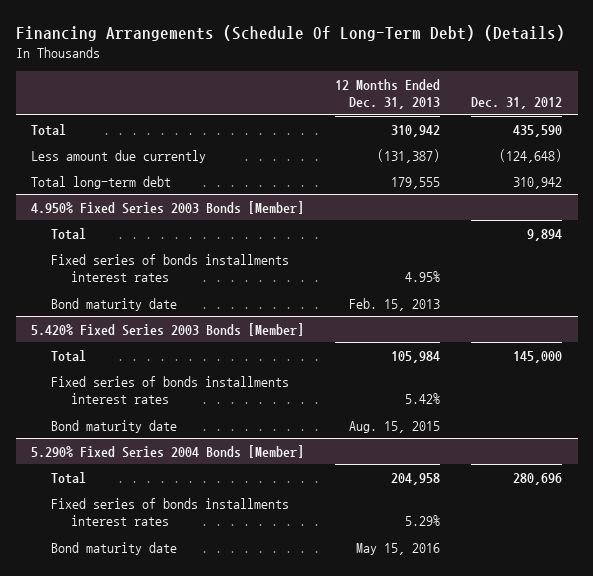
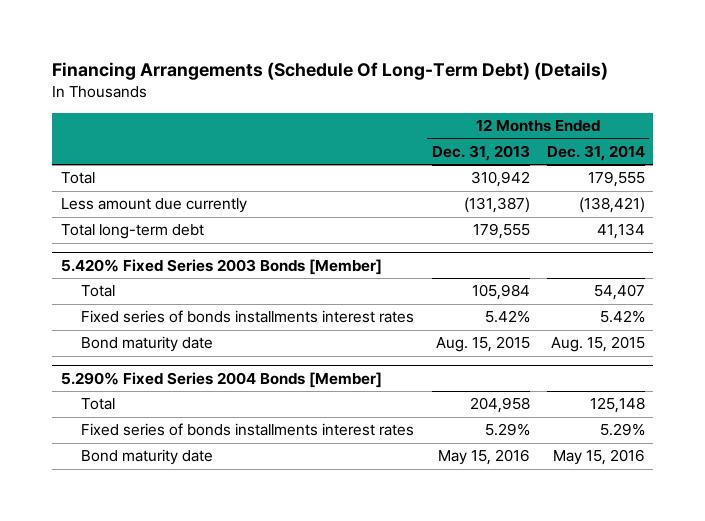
[471,97,563,110] Dec. 31, 2012 -> none
none -> [546,144,645,161] Dec. 31, 2014
[31,200,305,214] 4.950% Fixed Series 2003 Bonds [Member] -> none
[51,227,87,240] Total -> none
[51,253,290,283] Fixed series of bonds installments interest rates -> none
[51,297,178,311] Bond maturity date -> none

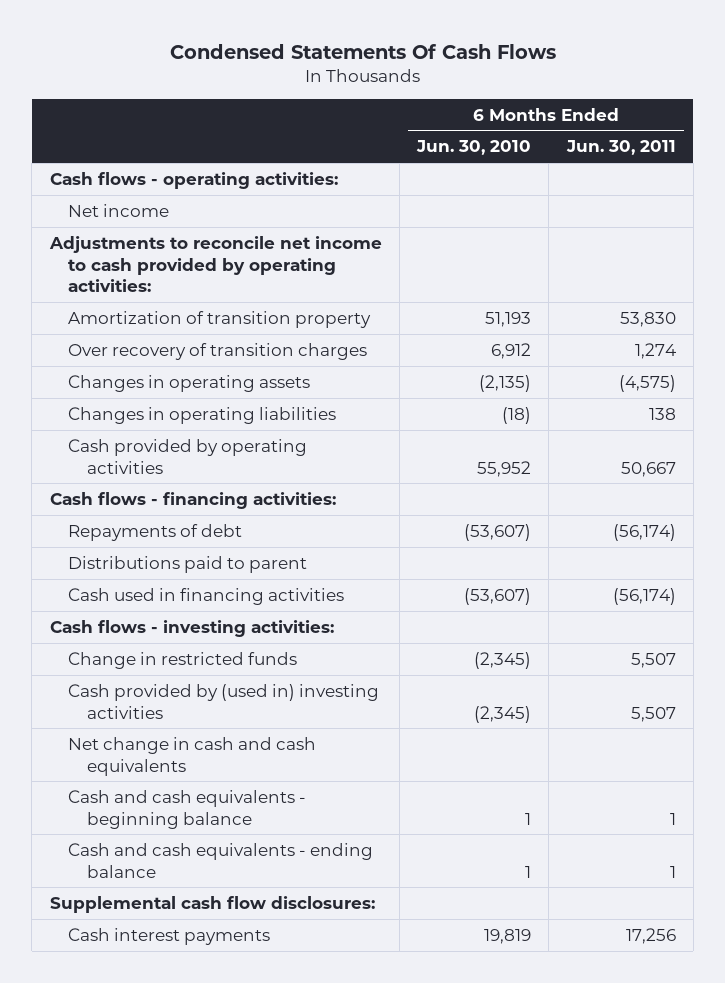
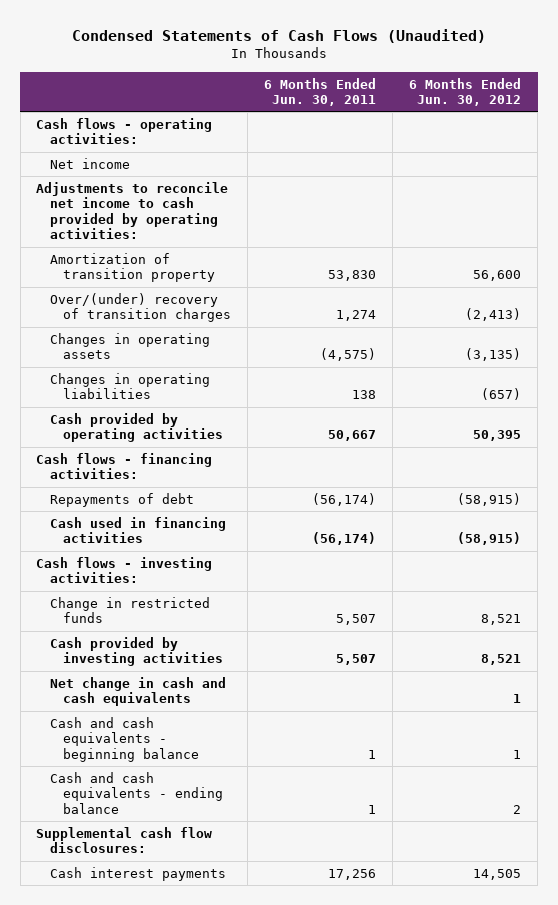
[169,43,556,59] Condensed Statements Of Cash Flows -> [71,28,486,43] Condensed Statements of Cash Flows (Unaudited)
[416,140,532,156] Jun. 30, 2010 -> none
none -> [409,77,522,107] 6 Months Ended Jun. 30, 2012
[68,342,368,360] Over recovery of transition charges -> [49,292,232,323] Over/(under) recovery of transition charges
[68,555,308,573] Distributions paid to parent -> none
[68,683,380,719] Cash provided by (used in) investing activities -> [49,636,224,667] Cash provided by investing activities

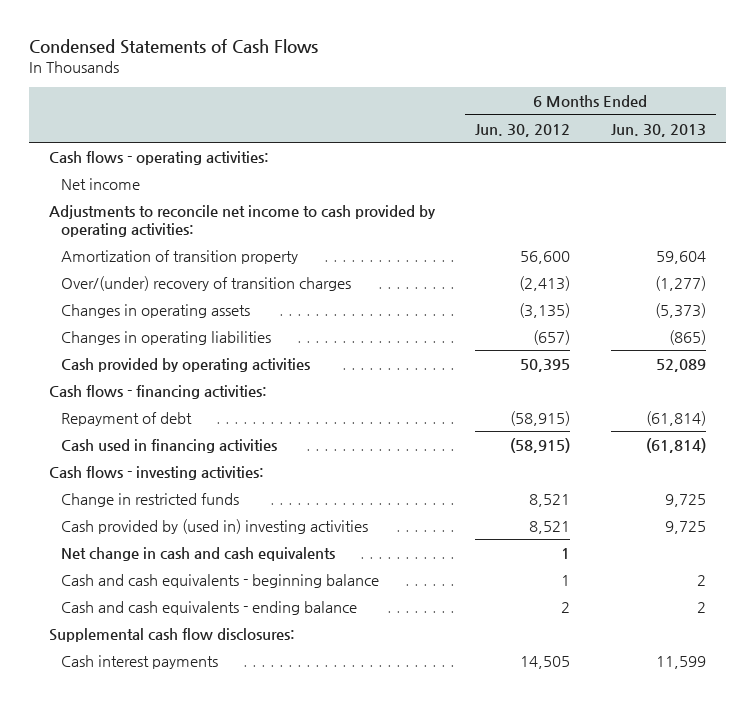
[71,28,486,43] Condensed Statements of Cash Flows (Unaudited) -> [29,39,319,55] Condensed Statements of Cash Flows
[264,77,377,107] 6 Months Ended Jun. 30, 2011 -> none
none -> [610,123,706,137] Jun. 30, 2013
[49,492,194,507] Repayments of debt -> [60,411,192,426] Repayment of debt
[49,636,224,667] Cash provided by investing activities -> [60,518,368,534] Cash provided by (used in) investing activities

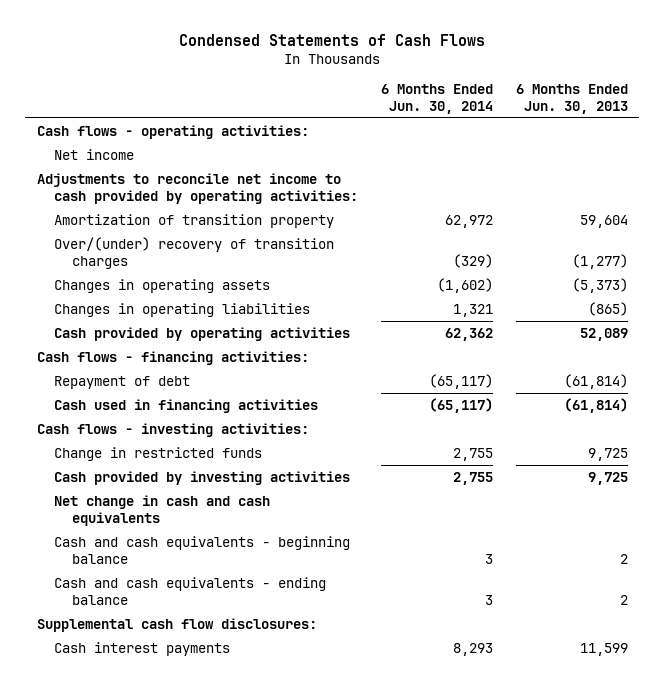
[475,123,571,137] Jun. 30, 2012 -> none
none -> [381,83,494,114] 6 Months Ended Jun. 30, 2014
[60,518,368,534] Cash provided by (used in) investing activities -> [54,470,351,485] Cash provided by investing activities

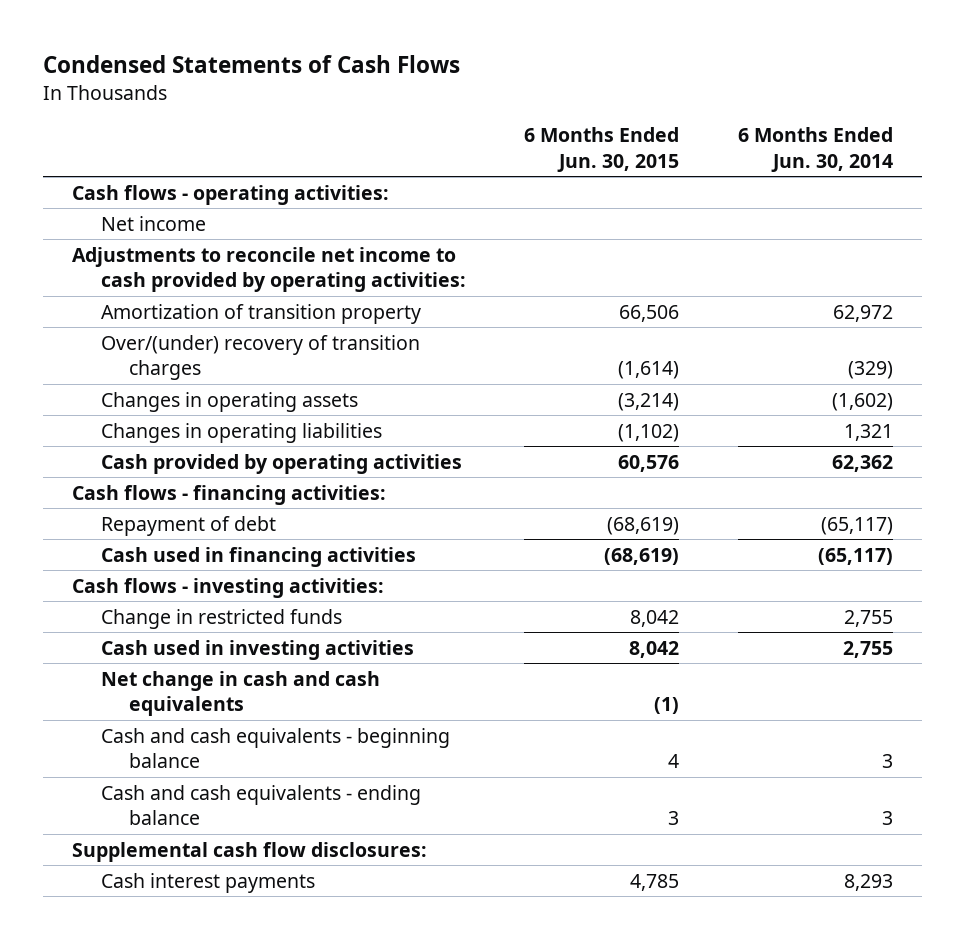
[515,83,628,114] 6 Months Ended Jun. 30, 2013 -> none
none -> [524,127,680,172] 6 Months Ended Jun. 30, 2015
[54,470,351,485] Cash provided by investing activities -> [100,639,414,660] Cash used in investing activities

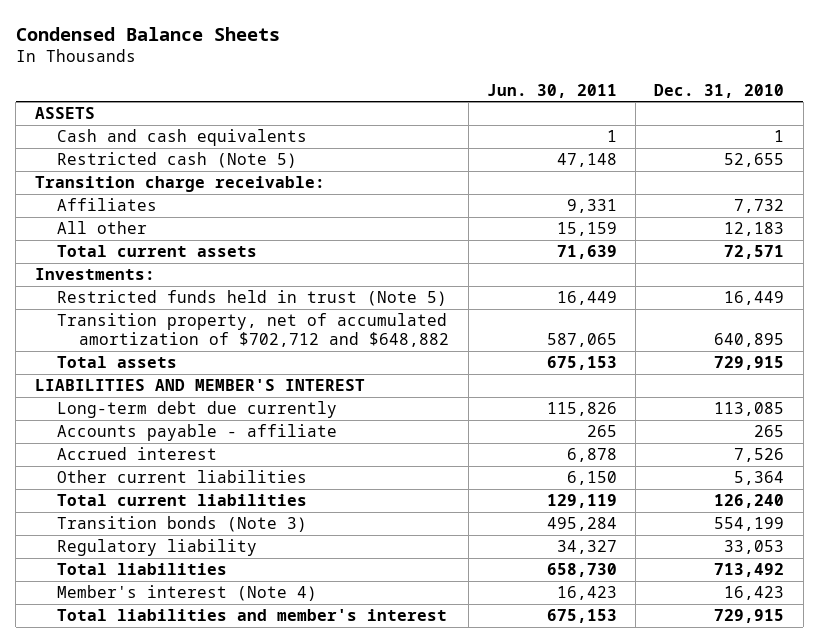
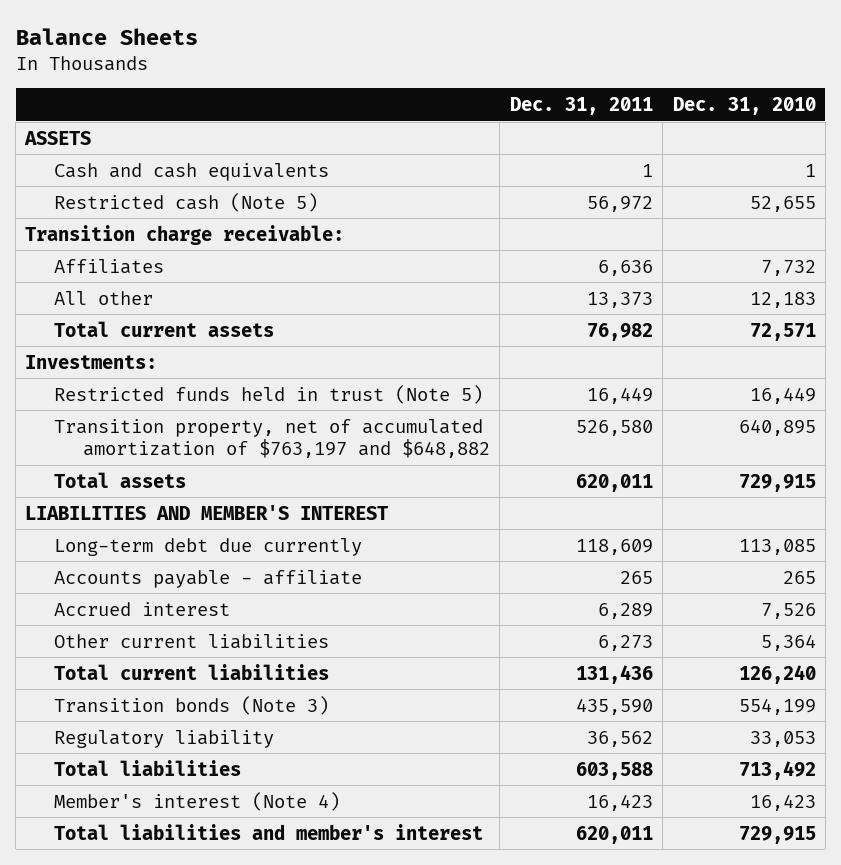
[15,26,280,41] Condensed Balance Sheets -> [15,27,198,45] Balance Sheets
[486,83,617,98] Jun. 30, 2011 -> none
none -> [509,97,653,116] Dec. 31, 2011
[57,313,450,347] Transition property, net of accumulated amortization of $702,712 and $648,882 -> [54,418,491,458] Transition property, net of accumulated amortization of $763,197 and $648,882

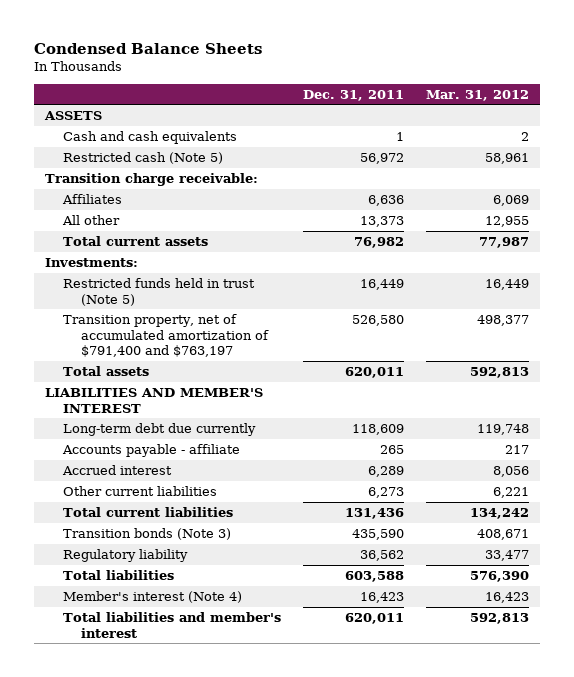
[15,27,198,45] Balance Sheets -> [33,42,262,54] Condensed Balance Sheets
[672,97,816,116] Dec. 31, 2010 -> none
none -> [426,89,530,101] Mar. 31, 2012
[54,418,491,458] Transition property, net of accumulated amortization of $763,197 and $648,882 -> [63,314,270,358] Transition property, net of accumulated amortization of $791,400 and $763,197

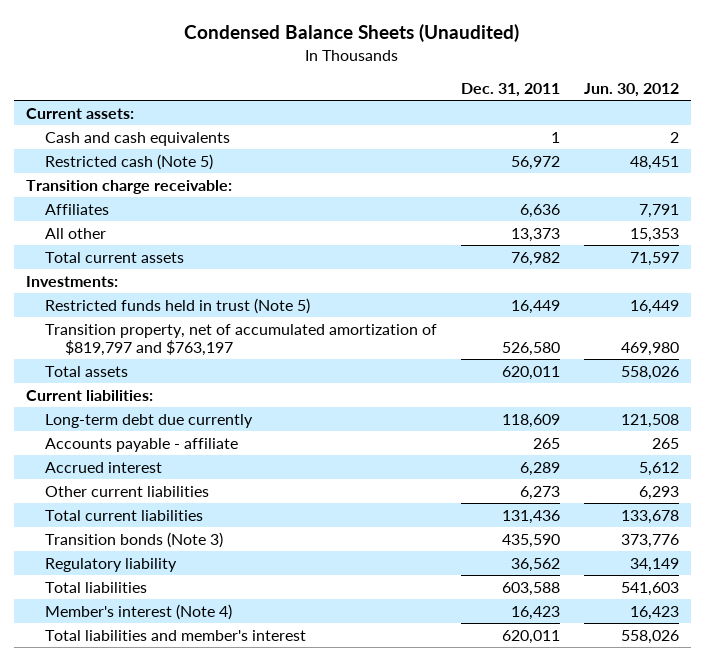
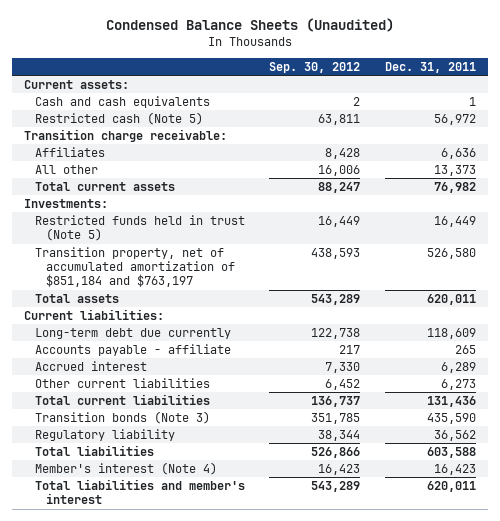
[584,83,680,98] Jun. 30, 2012 -> none
none -> [269,62,361,74] Sep. 30, 2012
[45,323,438,357] Transition property, net of accumulated amortization of $819,797 and $763,197 -> [34,247,235,288] Transition property, net of accumulated amortization of $851,184 and $763,197

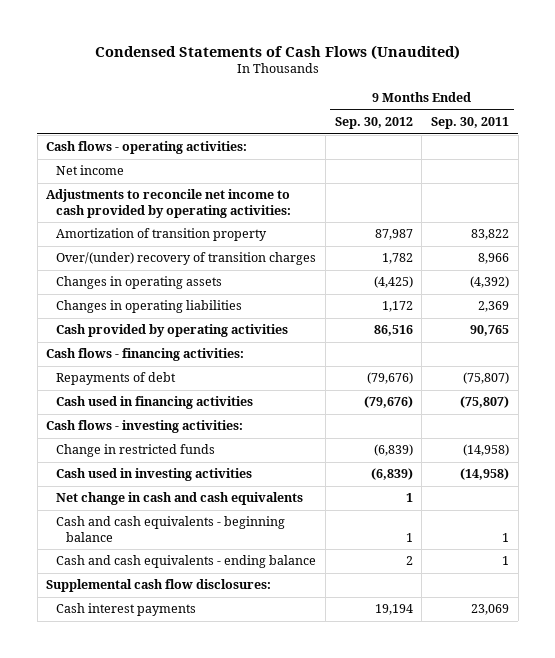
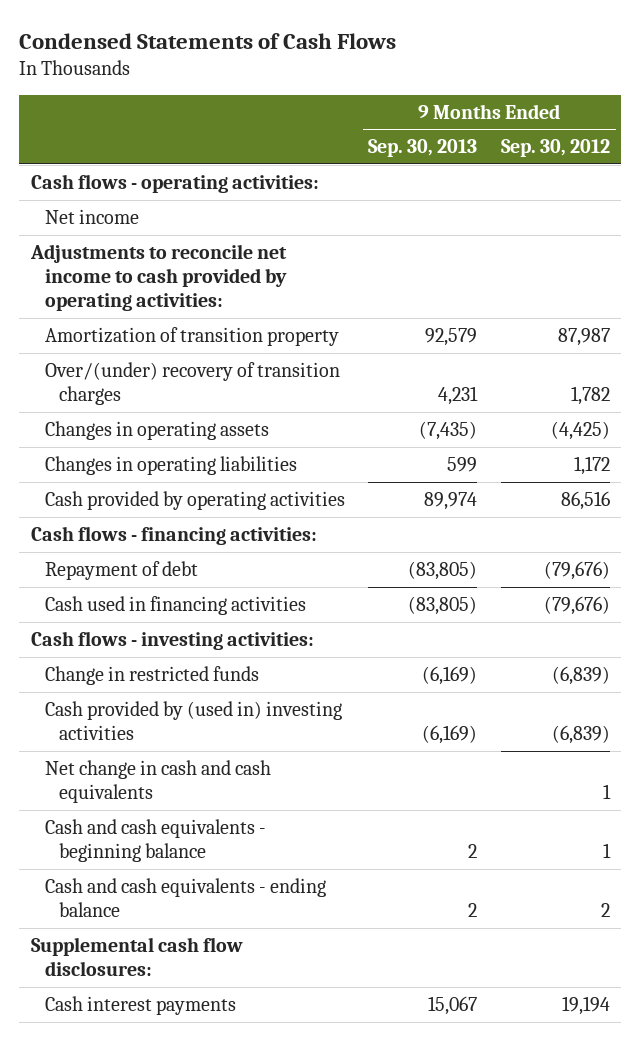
[94,44,460,60] Condensed Statements of Cash Flows (Unaudited) -> [19,33,397,50] Condensed Statements of Cash Flows
[431,117,510,130] Sep. 30, 2011 -> none
none -> [368,139,478,158] Sep. 30, 2013
[56,372,177,386] Repayments of debt -> [45,560,199,580] Repayment of debt
[56,468,253,482] Cash used in investing activities -> [45,700,343,740] Cash provided by (used in) investing activities

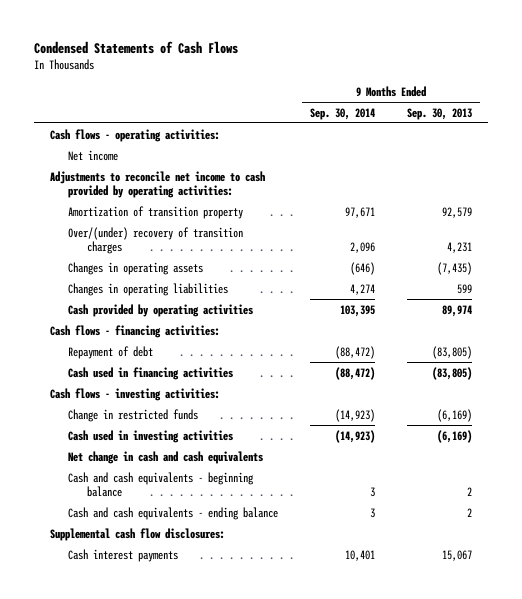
[500,139,610,158] Sep. 30, 2012 -> none
none -> [310,107,376,120] Sep. 30, 2014
[45,700,343,740] Cash provided by (used in) investing activities -> [68,429,234,443] Cash used in investing activities

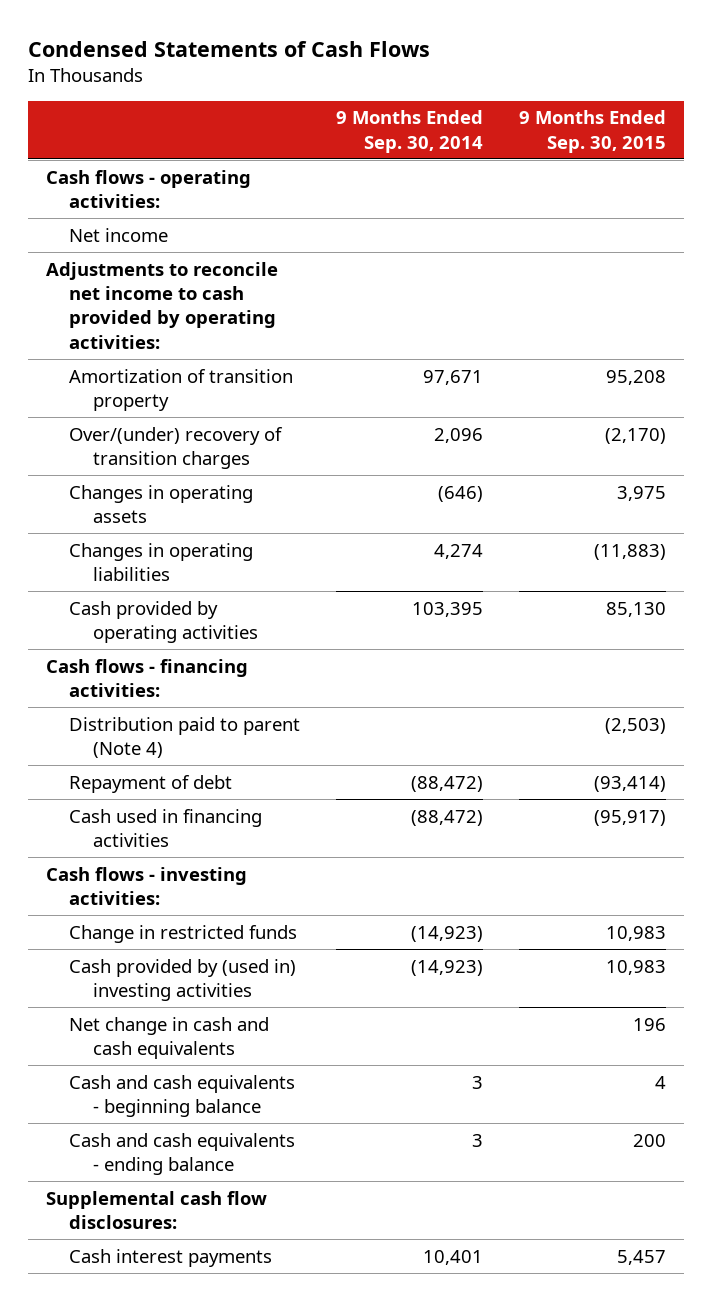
[406,107,472,120] Sep. 30, 2013 -> none
none -> [519,110,667,153] 9 Months Ended Sep. 30, 2015
none -> [69,716,301,758] Distribution paid to parent (Note 4)
[68,429,234,443] Cash used in investing activities -> [69,958,297,1001] Cash provided by (used in) investing activities

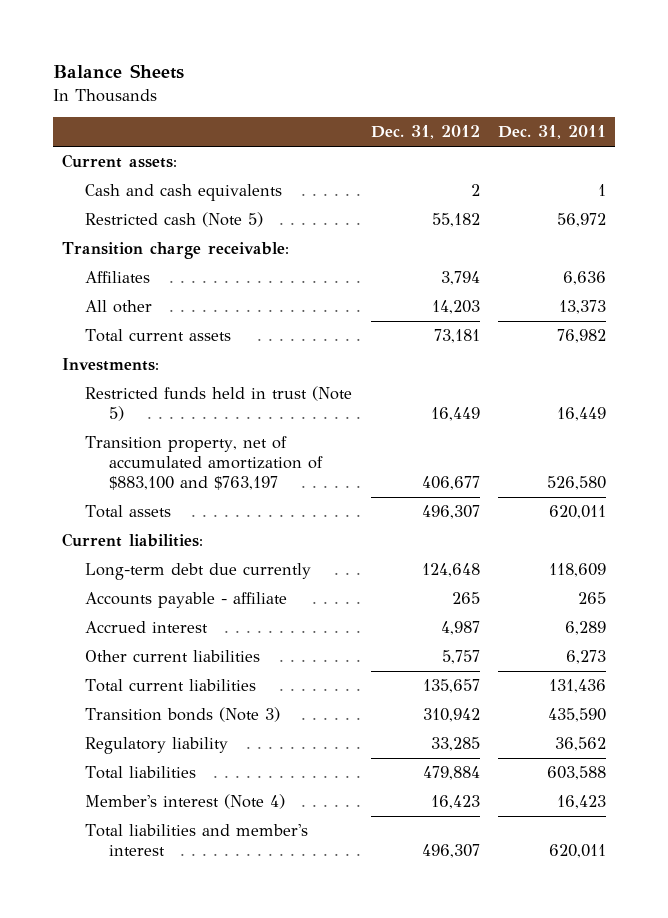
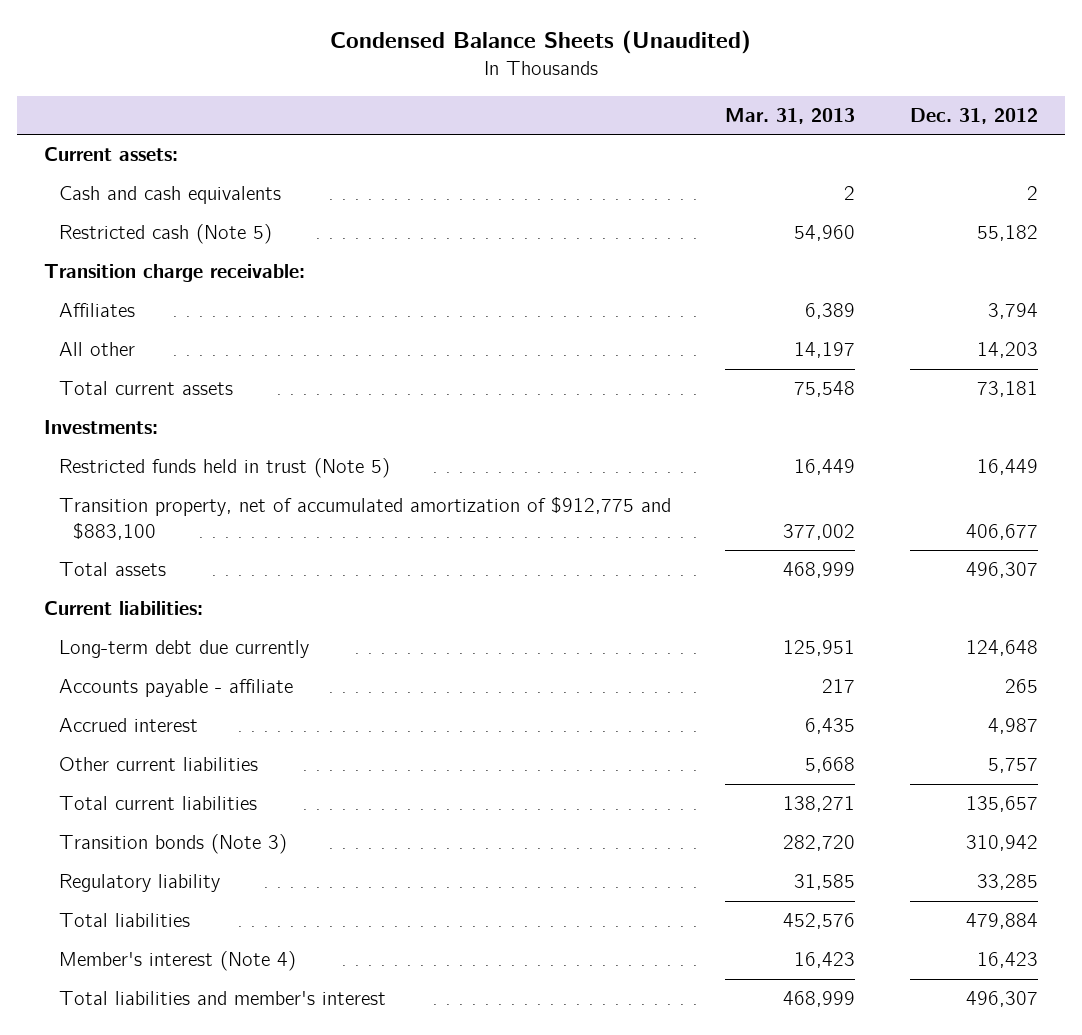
[52,64,184,80] Balance Sheets -> [330,30,752,55] Condensed Balance Sheets (Unaudited)
[497,125,606,140] Dec. 31, 2011 -> none
none -> [725,107,856,124] Mar. 31, 2013
[85,436,323,490] Transition property, net of accumulated amortization of $883,100 and $763,197 -> [58,497,671,540] Transition property, net of accumulated amortization of $912,775 and $883,100

